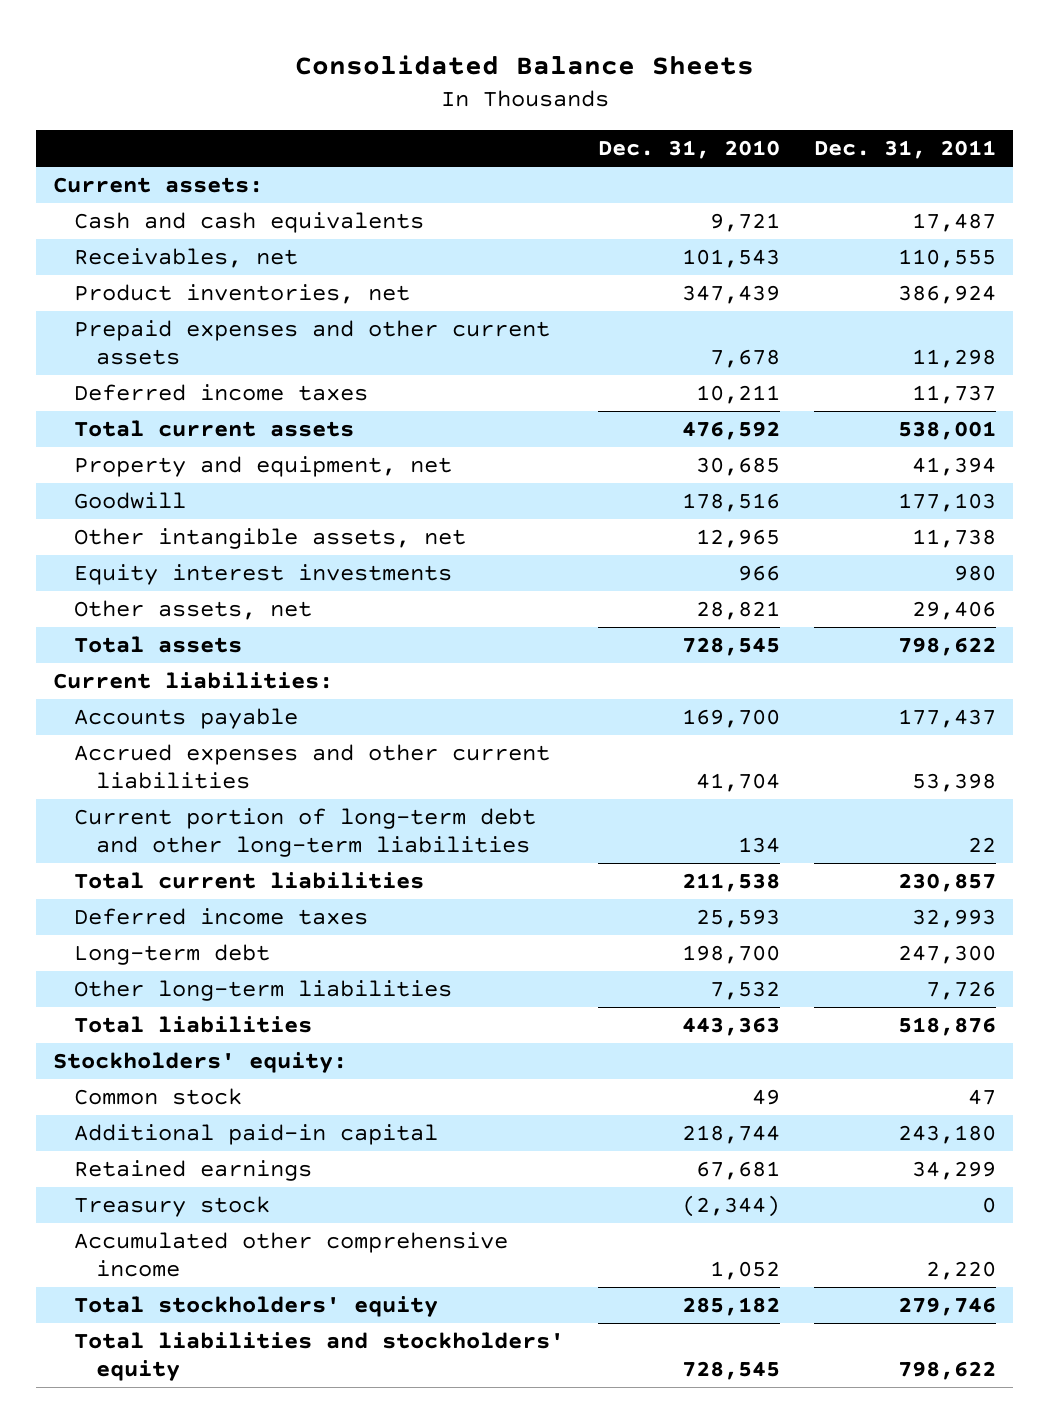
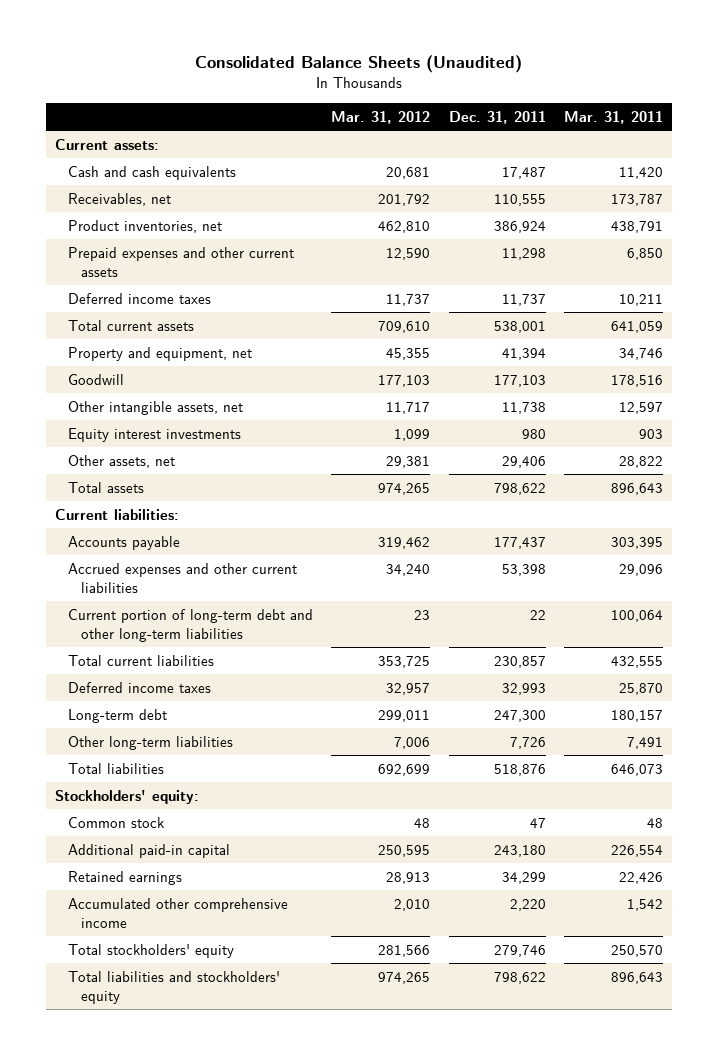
[294,54,754,75] Consolidated Balance Sheets -> [194,55,522,74] Consolidated Balance Sheets (Unaudited)
[598,140,781,160] Dec. 31, 2010 -> none
none -> [331,110,431,124] Mar. 31, 2012
none -> [564,110,664,124] Mar. 31, 2011
[74,1195,271,1217] Treasury stock -> none

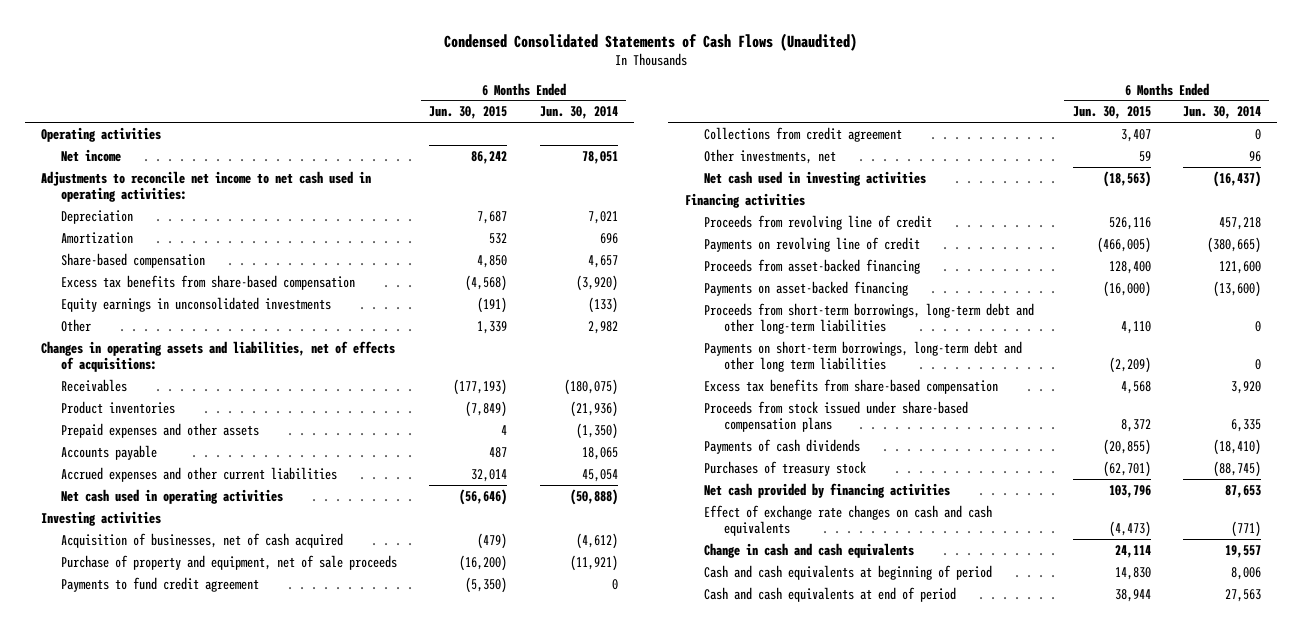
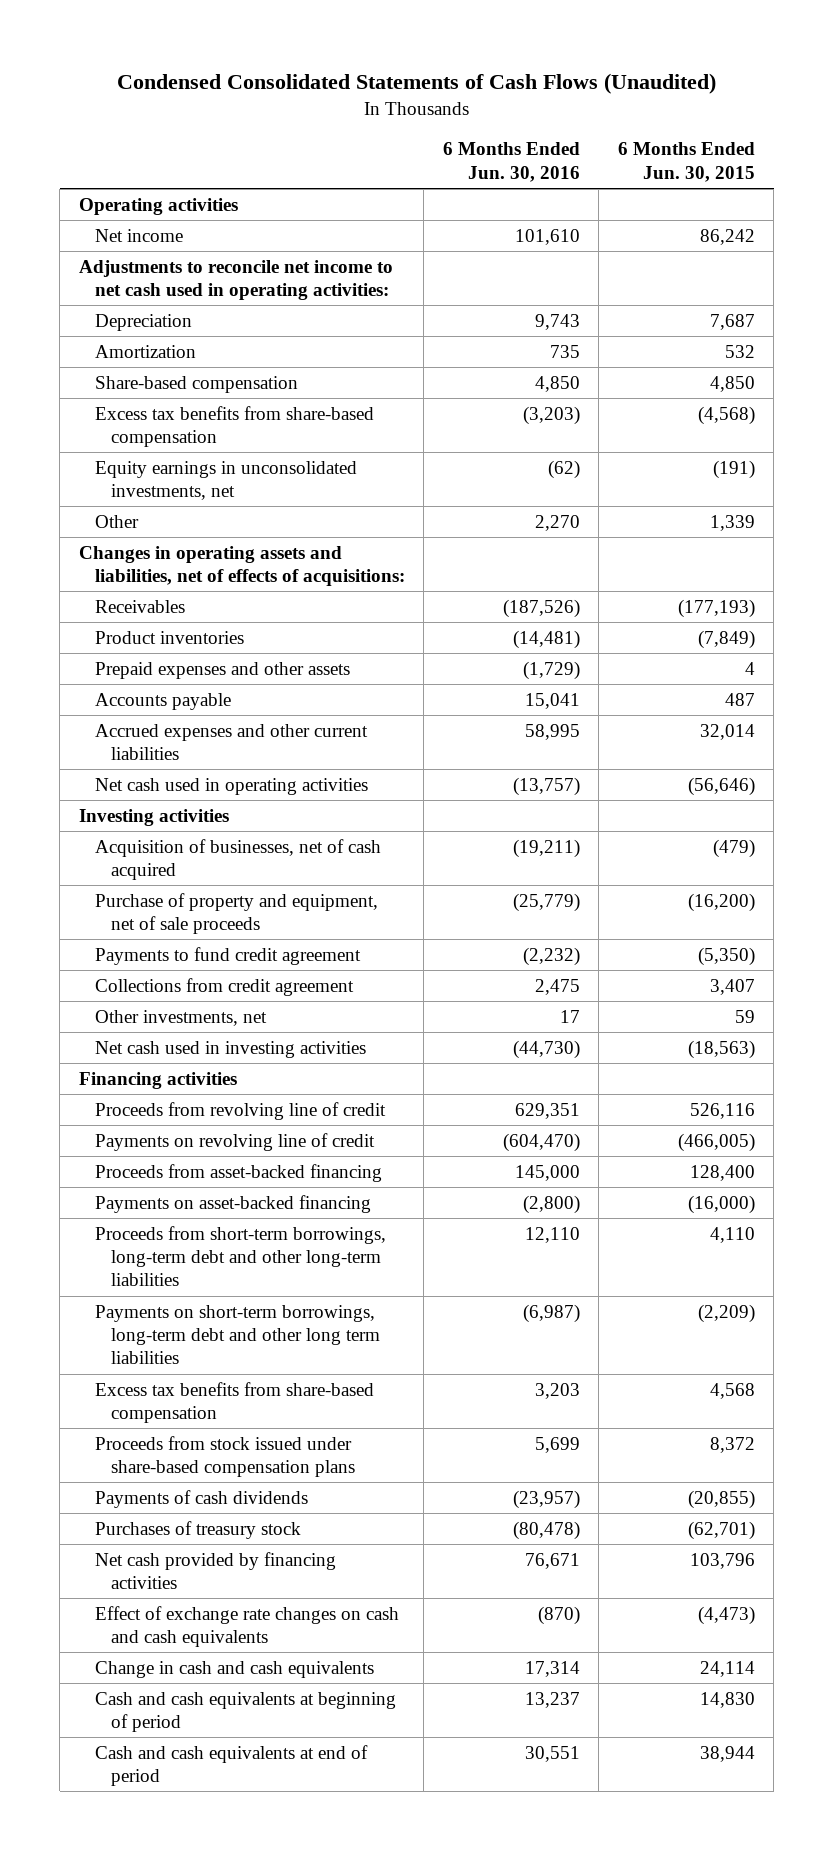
[539,106,618,120] Jun. 30, 2014 -> none
none -> [442,142,580,182] 6 Months Ended Jun. 30, 2016
[60,296,331,312] Equity earnings in unconsolidated investments -> [94,460,357,501] Equity earnings in unconsolidated investments, net

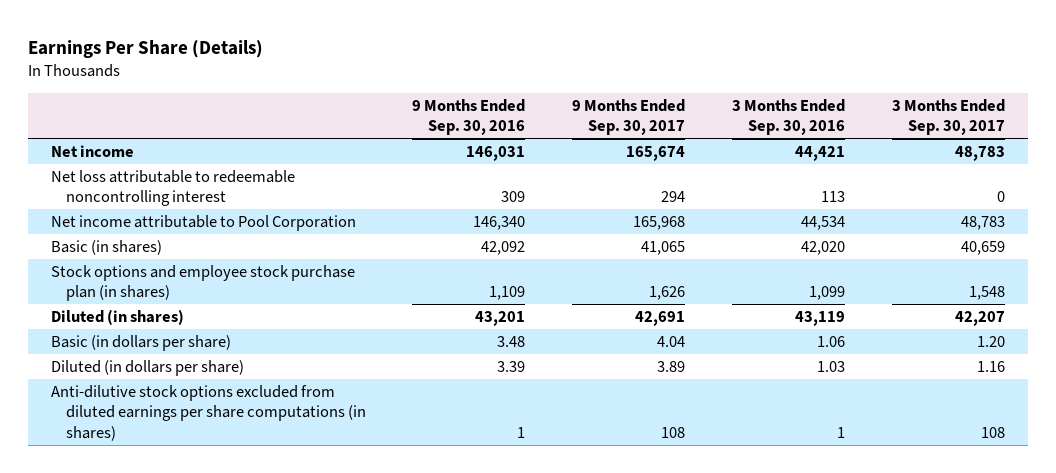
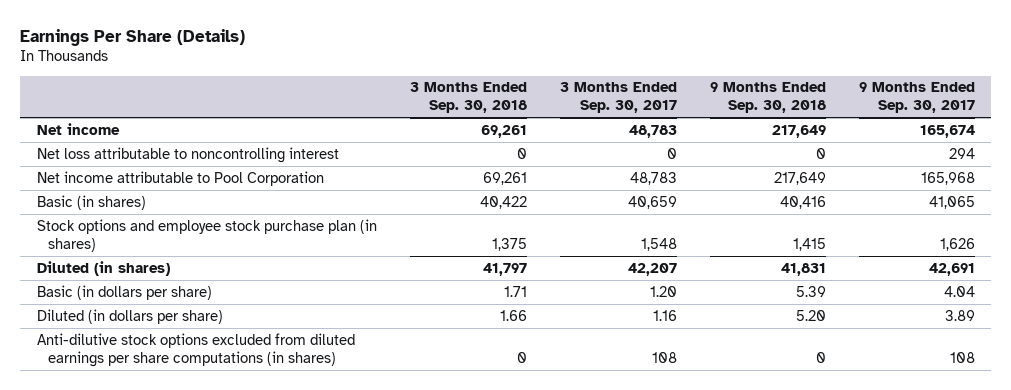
[412,99,526,136] 9 Months Ended Sep. 30, 2016 -> none
[731,99,845,136] 3 Months Ended Sep. 30, 2016 -> none
none -> [409,82,527,114] 3 Months Ended Sep. 30, 2018
none -> [709,82,826,114] 9 Months Ended Sep. 30, 2018
[51,170,296,207] Net loss attributable to redeemable noncontrolling interest -> [36,146,339,163] Net loss attributable to noncontrolling interest

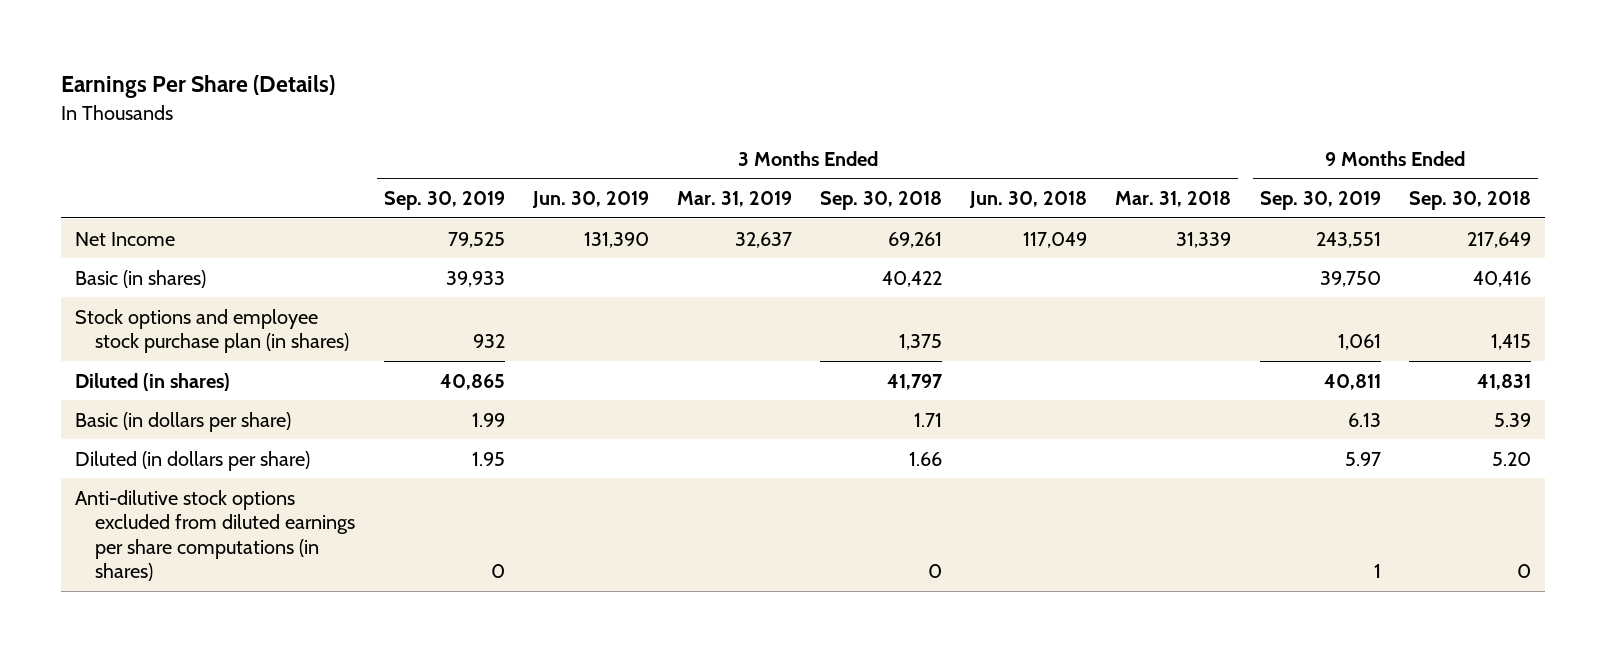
[559,82,677,114] 3 Months Ended Sep. 30, 2017 -> none
[858,82,975,114] 9 Months Ended Sep. 30, 2017 -> none
none -> [383,191,505,211] Sep. 30, 2019
none -> [531,191,649,209] Jun. 30, 2019
none -> [676,191,792,208] Mar. 31, 2019
none -> [969,191,1088,209] Jun. 30, 2018
none -> [1115,191,1232,208] Mar. 31, 2018
none -> [1259,191,1381,211] Sep. 30, 2019
[36,122,120,135] Net income -> none
[36,146,339,163] Net loss attributable to noncontrolling interest -> none
[36,170,324,186] Net income attributable to Pool Corporation -> [75,231,176,246] Net Income

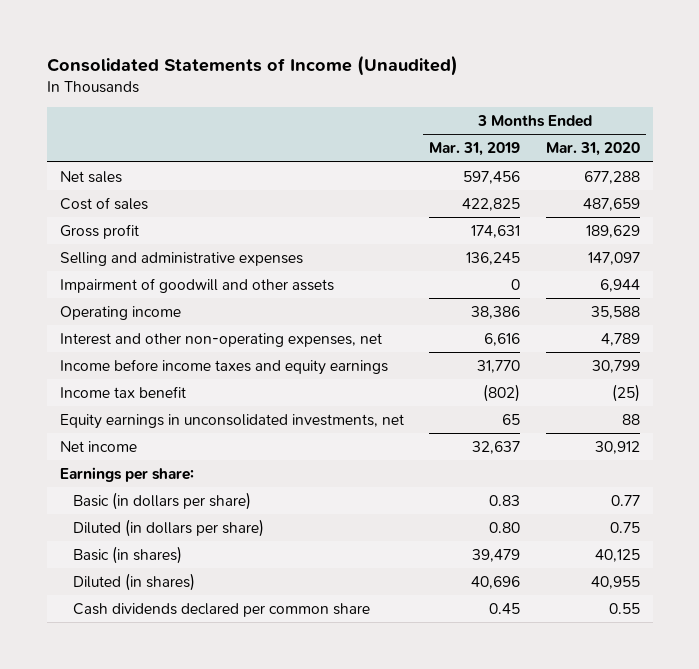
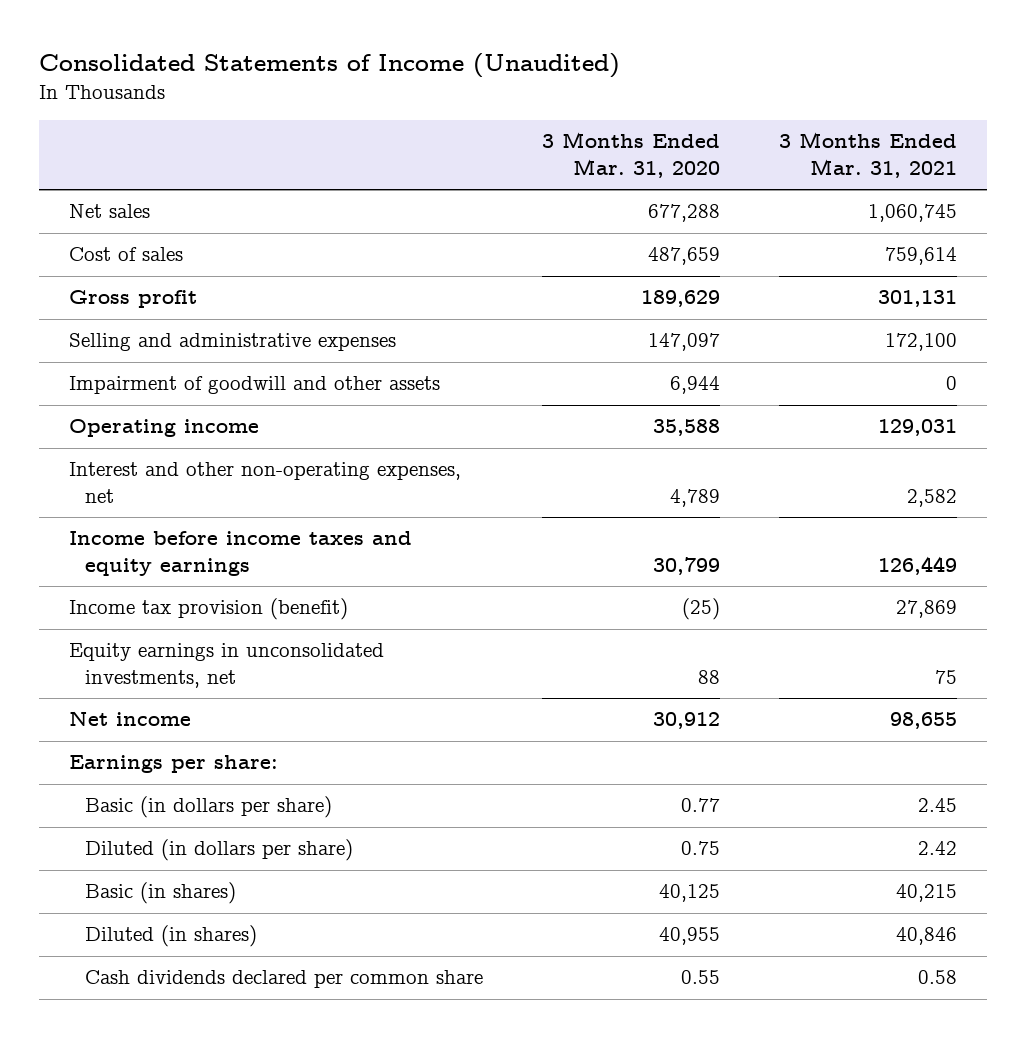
[429,142,521,157] Mar. 31, 2019 -> none
none -> [779,132,958,179] 3 Months Ended Mar. 31, 2021
[59,385,186,398] Income tax benefit -> [68,598,348,621] Income tax provision (benefit)

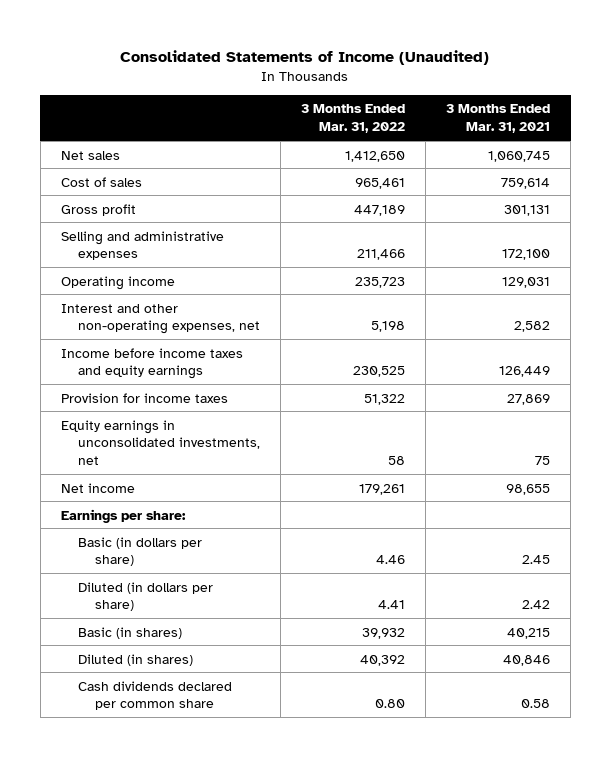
[542,132,721,179] 3 Months Ended Mar. 31, 2020 -> none
none -> [300,104,405,134] 3 Months Ended Mar. 31, 2022
[68,376,440,395] Impairment of goodwill and other assets -> none
[68,598,348,621] Income tax provision (benefit) -> [60,392,228,403] Provision for income taxes

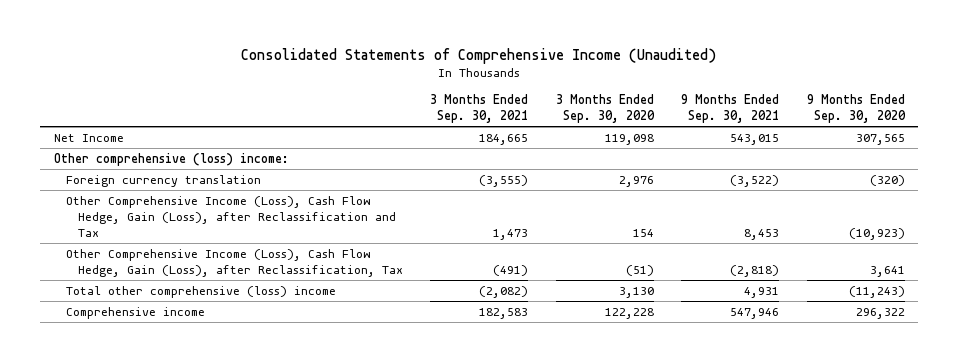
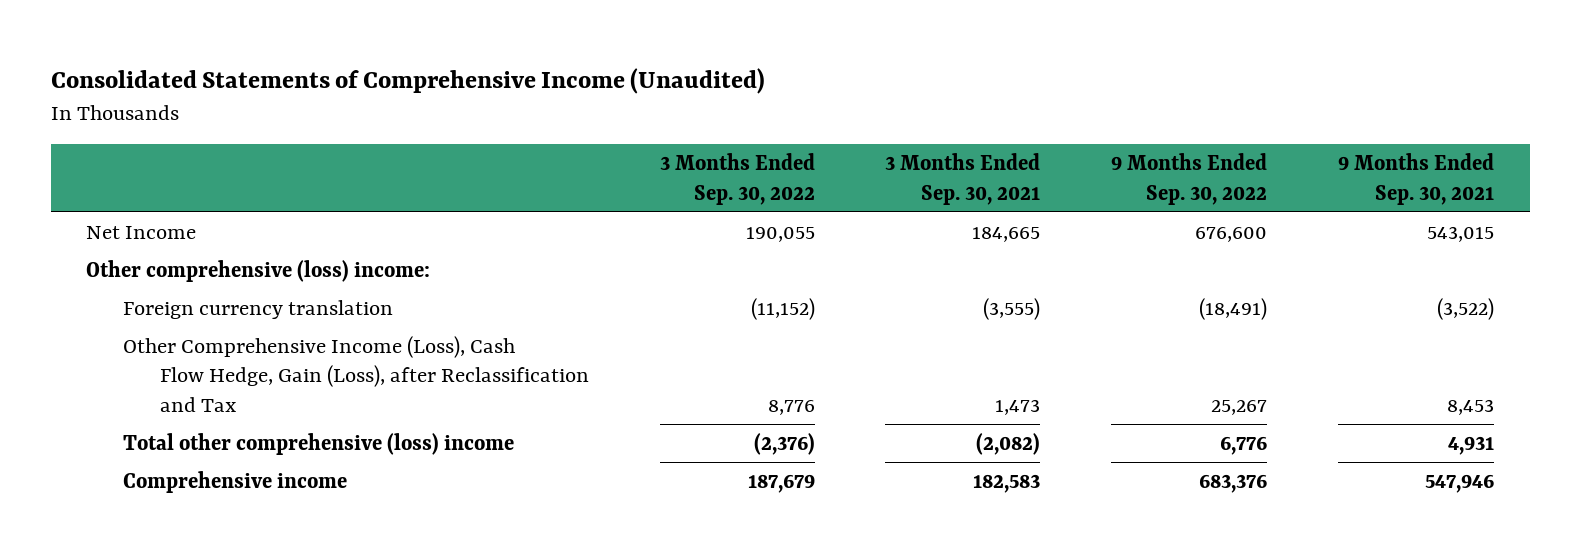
[555,94,655,124] 3 Months Ended Sep. 30, 2020 -> none
[806,94,906,124] 9 Months Ended Sep. 30, 2020 -> none
none -> [659,153,815,205] 3 Months Ended Sep. 30, 2022
none -> [1111,153,1268,205] 9 Months Ended Sep. 30, 2022
[65,248,403,277] Other Comprehensive Income (Loss), Cash Flow Hedge, Gain (Loss), after Reclassification, Tax -> none

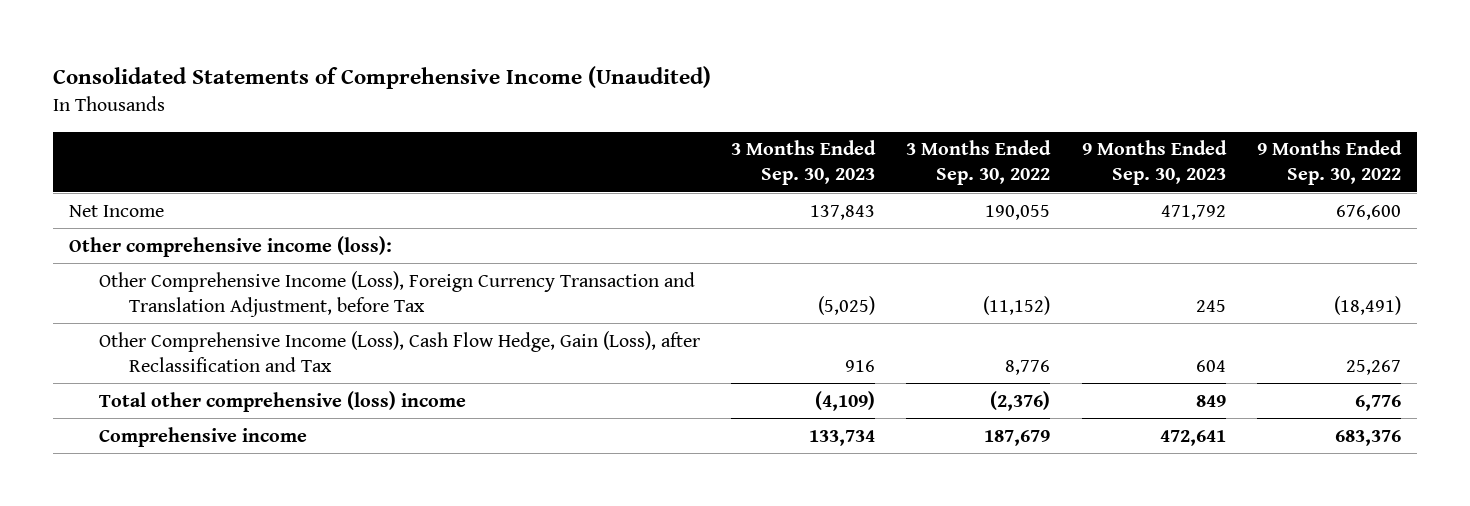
[885,153,1041,205] 3 Months Ended Sep. 30, 2021 -> none
[1338,153,1495,205] 9 Months Ended Sep. 30, 2021 -> none
none -> [731,140,877,186] 3 Months Ended Sep. 30, 2023
none -> [1081,140,1227,186] 9 Months Ended Sep. 30, 2023
[86,259,431,282] Other comprehensive (loss) income: -> [68,235,392,257] Other comprehensive income (loss):
[123,299,394,319] Foreign currency translation -> [98,270,695,317] Other Comprehensive Income (Loss), Foreign Currency Transaction and Translation Adjustment, before Tax

